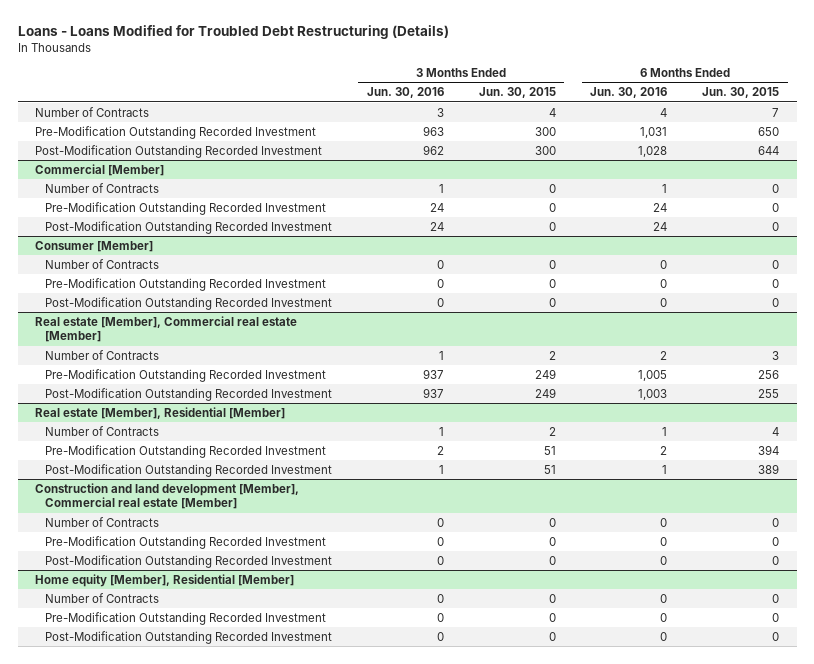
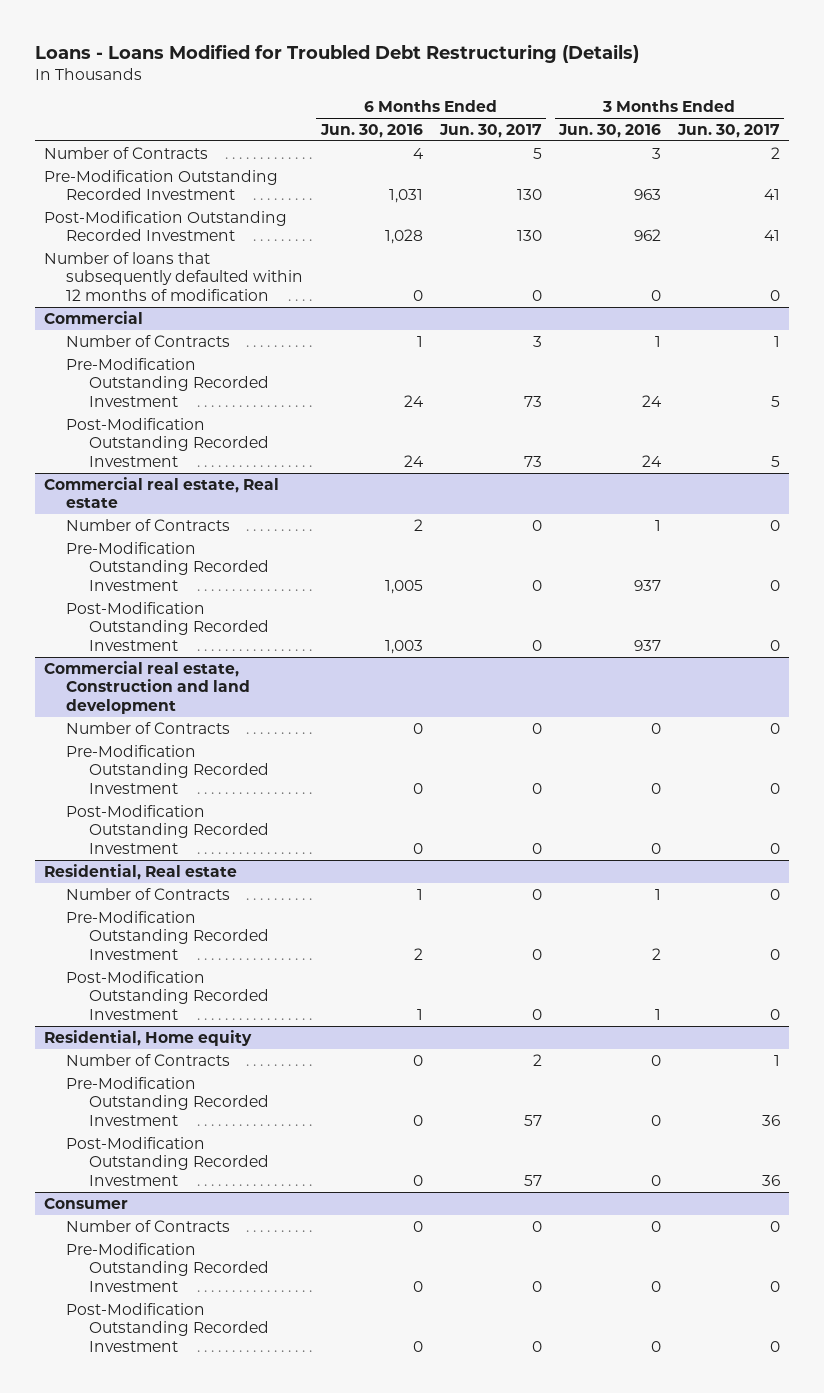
[478,87,556,99] Jun. 30, 2015 -> none
[702,87,780,99] Jun. 30, 2015 -> none
none -> [438,123,542,138] Jun. 30, 2017
none -> [677,123,781,138] Jun. 30, 2017
none -> [43,251,304,301] Number of loans that subsequently defaulted within 12 months of modification
[35,163,165,176] Commercial [Member] -> [43,310,143,324] Commercial
[35,240,154,252] Consumer [Member] -> none
[45,258,160,269] Number of Contracts -> none
[45,277,327,291] Pre-Modification Outstanding Recorded Investment -> none
[45,296,333,310] Post-Modification Outstanding Recorded Investment -> none
[35,315,298,343] Real estate [Member], Commercial real estate [Member] -> [43,476,279,509] Commercial real estate, Real estate
none -> [43,660,251,714] Commercial real estate, Construction and land development
none -> [66,721,231,734] Number of Contracts
none -> [66,744,270,794] Pre-Modification Outstanding Recorded Investment
none -> [66,804,270,854] Post-Modification Outstanding Recorded Investment
[35,406,286,419] Real estate [Member], Residential [Member] -> [43,863,237,880] Residential, Real estate
[35,482,300,510] Construction and land development [Member], Commercial real estate [Member] -> none
none -> [43,1029,252,1046] Residential, Home equity
[35,573,295,587] Home equity [Member], Residential [Member] -> none
none -> [43,1197,128,1209] Consumer

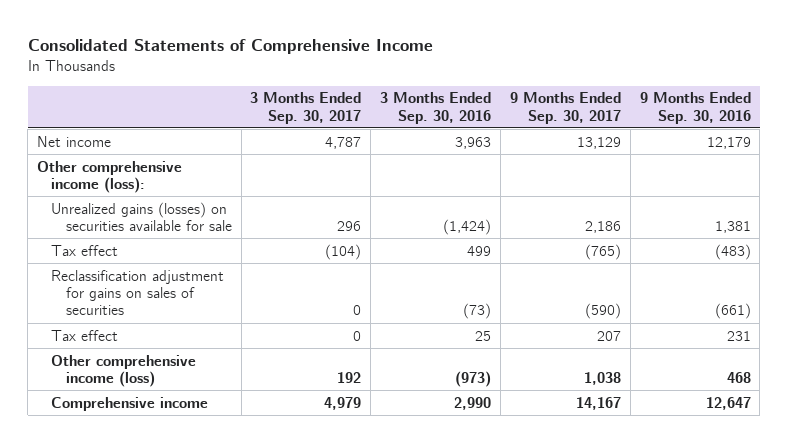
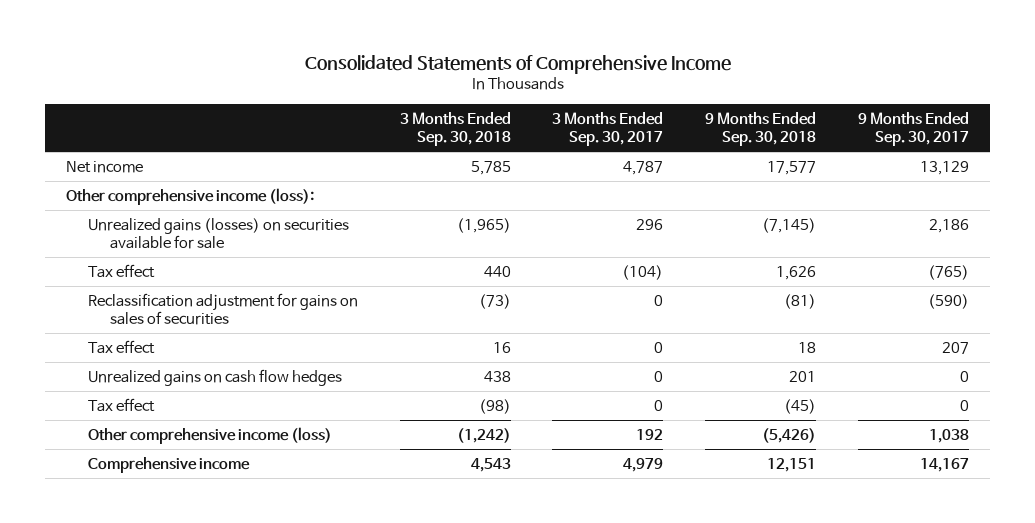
[380,92,492,124] 3 Months Ended Sep. 30, 2016 -> none
[639,92,751,124] 9 Months Ended Sep. 30, 2016 -> none
none -> [399,111,511,147] 3 Months Ended Sep. 30, 2018
none -> [705,111,817,147] 9 Months Ended Sep. 30, 2018
none -> [87,368,342,386] Unrealized gains on cash flow hedges
none -> [87,397,155,412] Tax effect

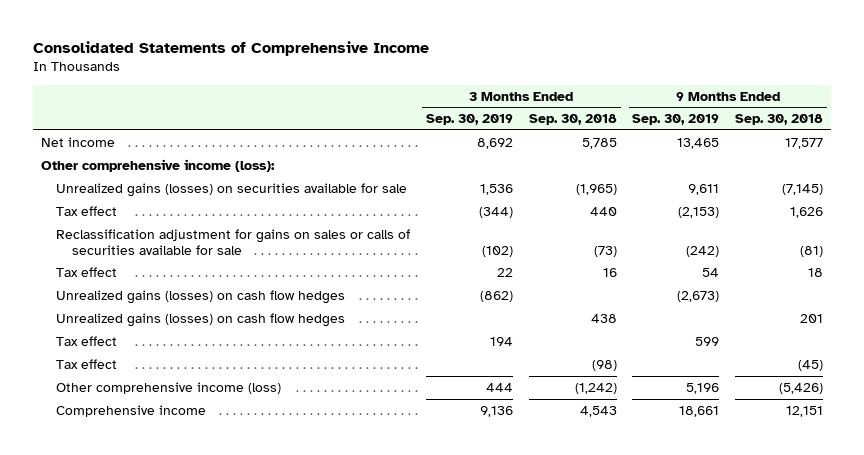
[552,111,664,147] 3 Months Ended Sep. 30, 2017 -> none
[858,111,970,147] 9 Months Ended Sep. 30, 2017 -> none
none -> [426,114,514,126] Sep. 30, 2019
none -> [632,114,720,126] Sep. 30, 2019
[87,292,358,326] Reclassification adjustment for gains on sales of securities -> [56,228,411,255] Reclassification adjustment for gains on sales or calls of securities available for sale
none -> [56,289,346,304] Unrealized gains (losses) on cash flow hedges
[87,368,342,386] Unrealized gains on cash flow hedges -> [56,312,346,327] Unrealized gains (losses) on cash flow hedges
none -> [56,335,118,346] Tax effect

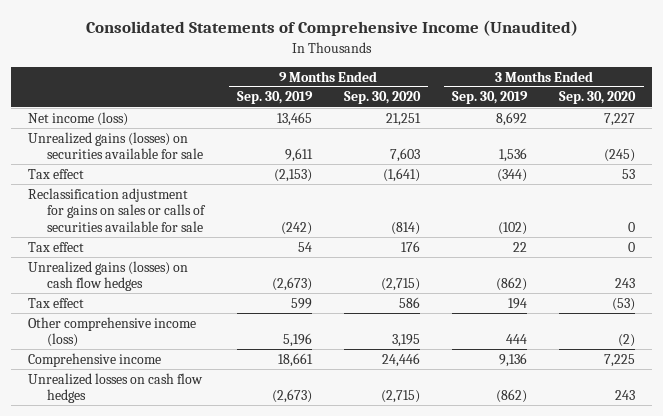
[32,41,429,57] Consolidated Statements of Comprehensive Income -> [85,20,578,37] Consolidated Statements of Comprehensive Income (Unaudited)
[528,114,617,126] Sep. 30, 2018 -> none
[735,114,824,126] Sep. 30, 2018 -> none
none -> [343,91,421,105] Sep. 30, 2020
none -> [559,91,637,105] Sep. 30, 2020
[40,158,275,172] Other comprehensive income (loss): -> none
[40,136,115,147] Net income -> [27,111,128,126] Net income (loss)
[56,312,346,327] Unrealized gains (losses) on cash flow hedges -> none
[56,358,118,369] Tax effect -> none
none -> [27,372,203,404] Unrealized losses on cash flow hedges

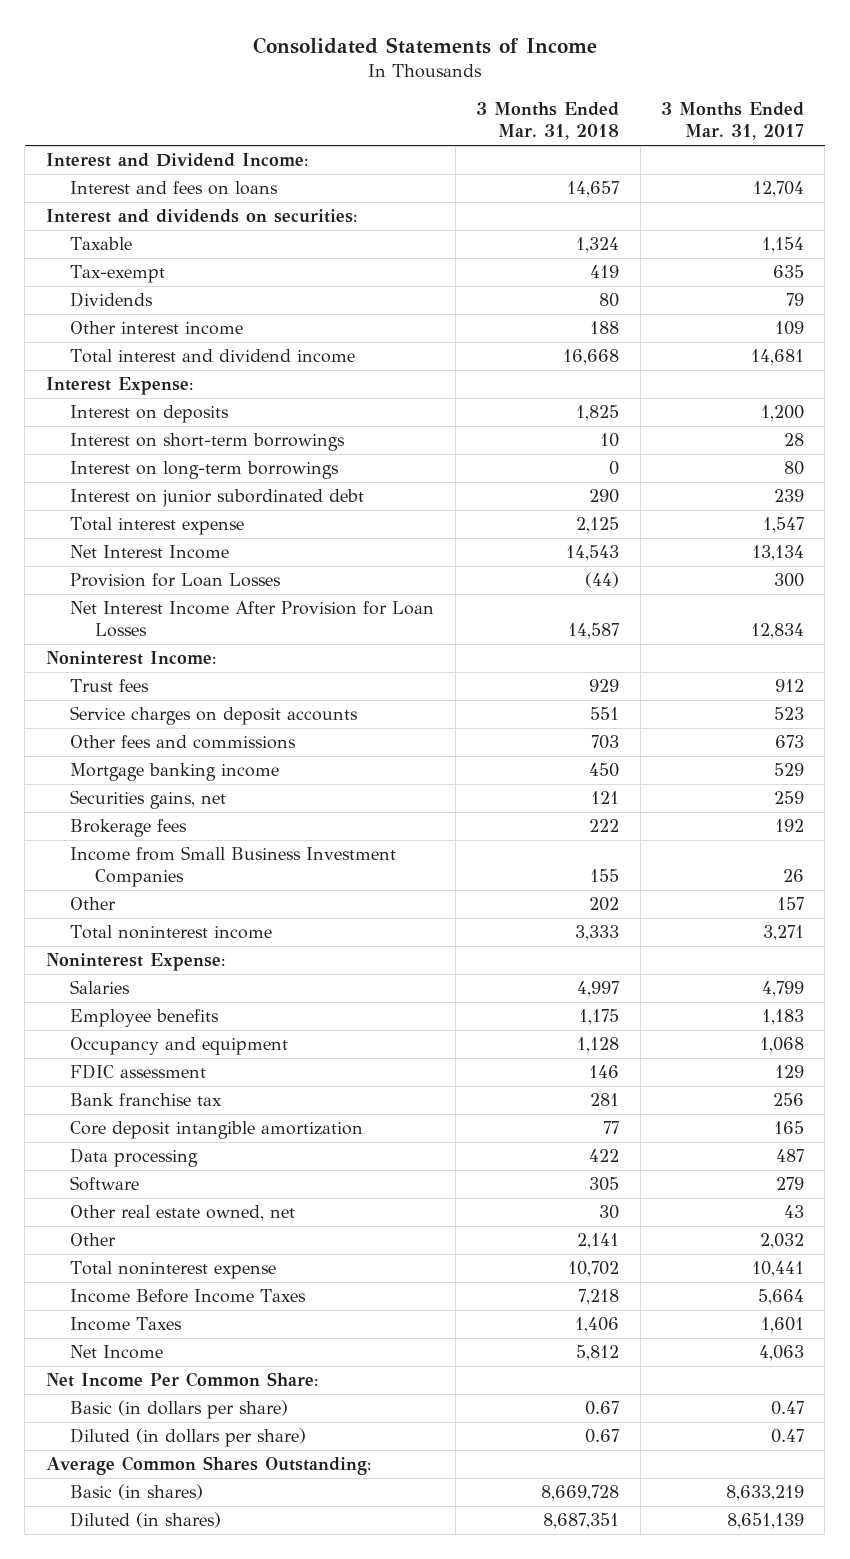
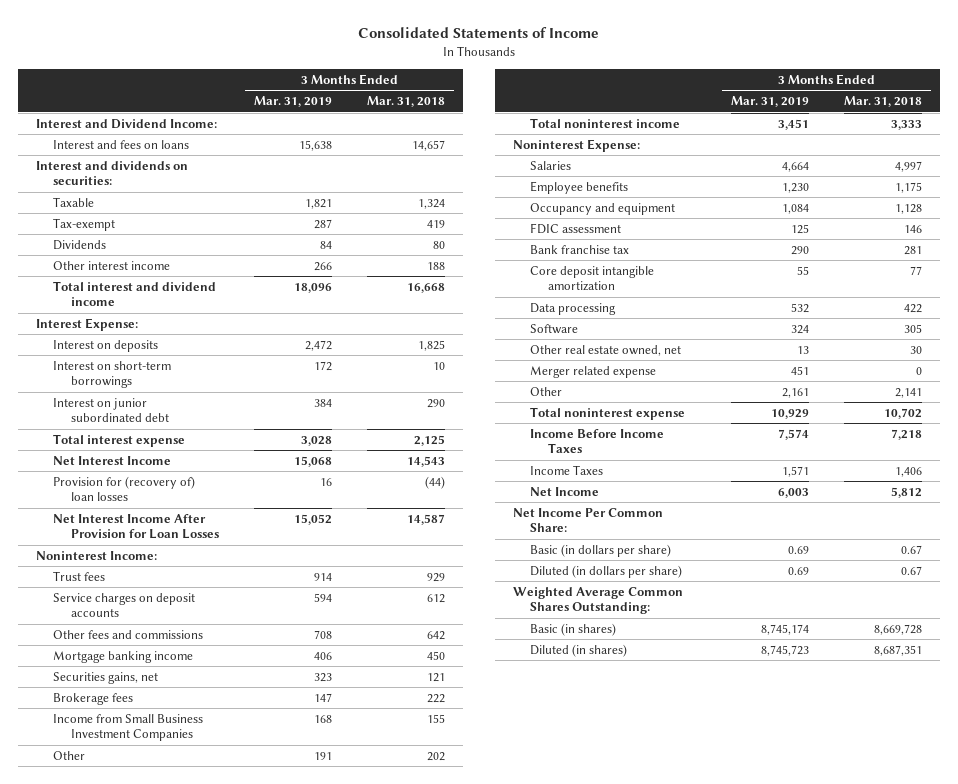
[661,102,805,141] 3 Months Ended Mar. 31, 2017 -> none
none -> [254,96,333,108] Mar. 31, 2019
[70,461,340,480] Interest on long-term borrowings -> none
[70,573,282,588] Provision for Loan Losses -> [53,475,196,502] Provision for (recovery of) loan losses
[590,707,620,721] 551 -> [427,593,446,603] 612
[591,735,620,750] 703 -> [427,630,446,640] 642
none -> [530,365,657,378] Merger related expense
[45,1456,371,1476] Average Common Shares Outstanding: -> [512,586,683,615] Weighted Average Common Shares Outstanding:

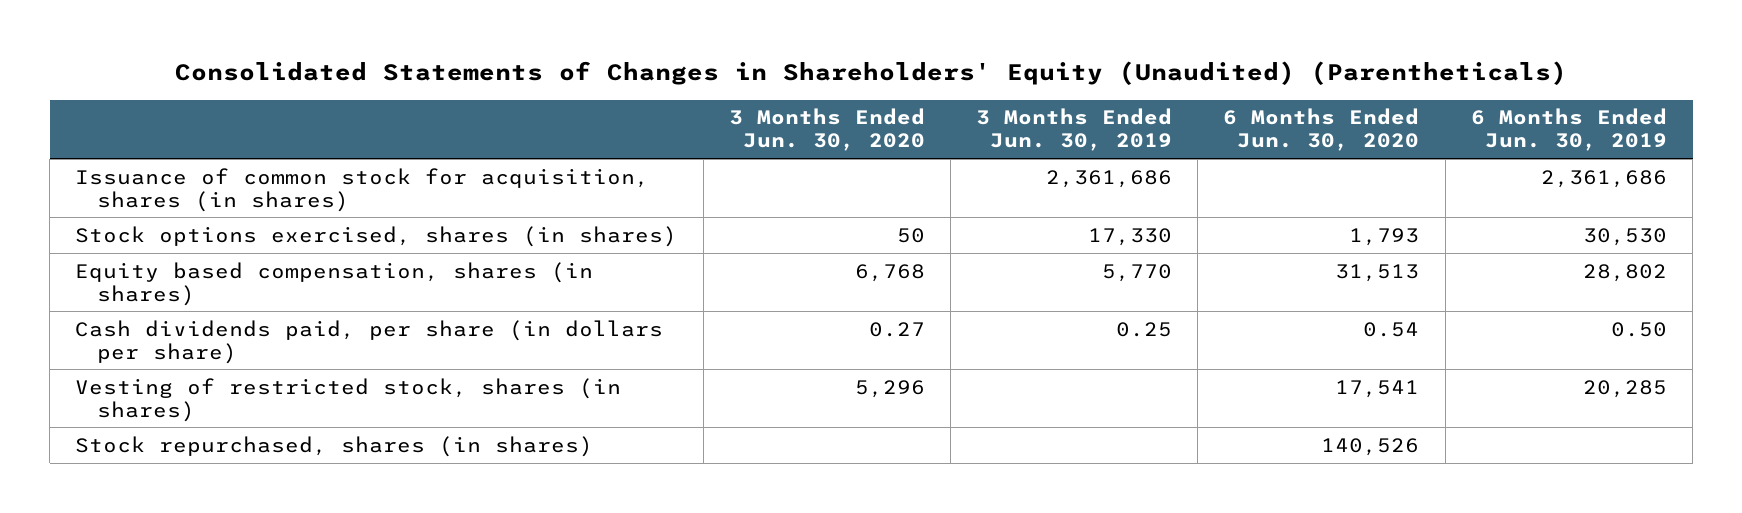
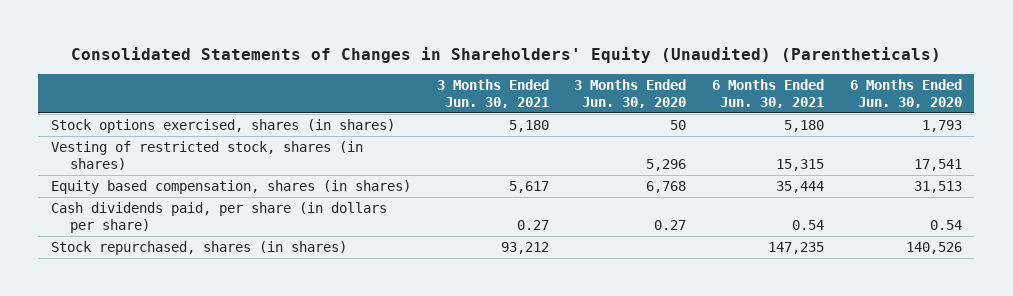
[976,108,1173,152] 3 Months Ended Jun. 30, 2019 -> none
[1470,108,1667,152] 6 Months Ended Jun. 30, 2019 -> none
none -> [436,78,549,108] 3 Months Ended Jun. 30, 2021
none -> [711,78,824,108] 6 Months Ended Jun. 30, 2021
[75,167,650,212] Issuance of common stock for acquisition, shares (in shares) -> none
[75,377,622,422] Vesting of restricted stock, shares (in shares) -> [51,140,364,171] Vesting of restricted stock, shares (in shares)

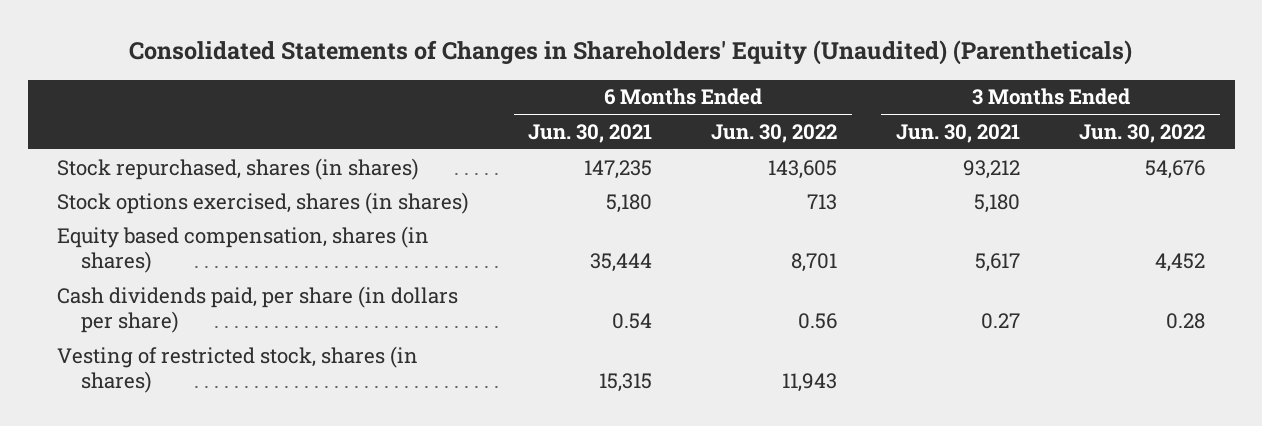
[574,78,687,108] 3 Months Ended Jun. 30, 2020 -> none
[849,78,962,108] 6 Months Ended Jun. 30, 2020 -> none
none -> [711,123,838,143] Jun. 30, 2022
none -> [1079,123,1206,143] Jun. 30, 2022
[51,240,348,255] Stock repurchased, shares (in shares) -> [57,157,420,180] Stock repurchased, shares (in shares)
[51,140,364,171] Vesting of restricted stock, shares (in shares) -> [57,345,419,393] Vesting of restricted stock, shares (in shares)

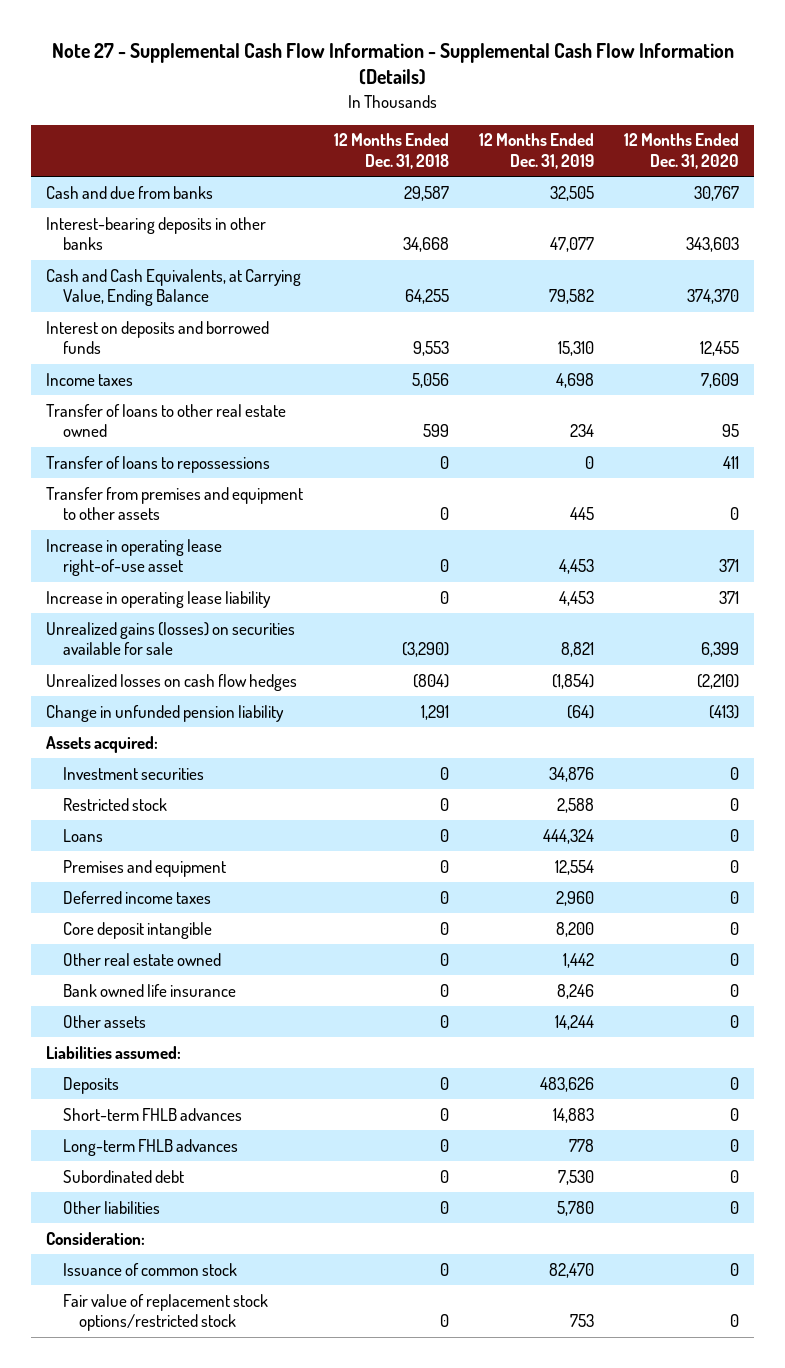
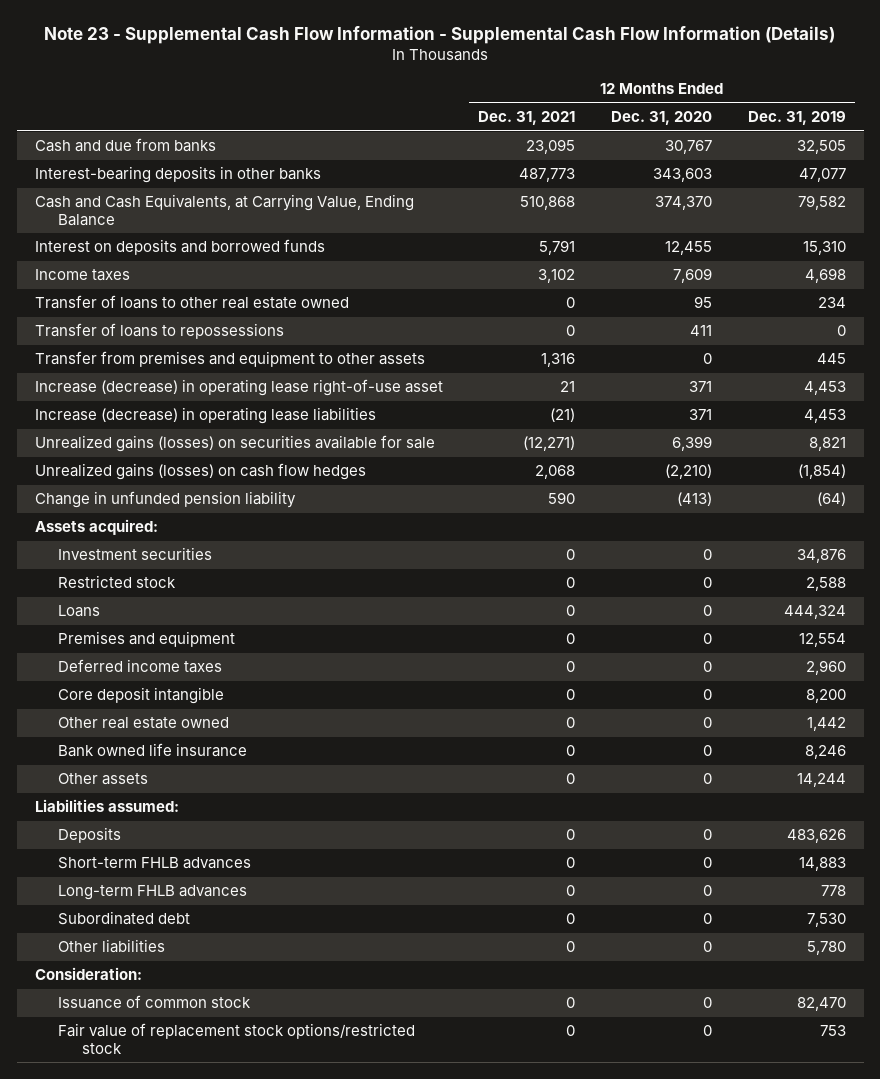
[51,42,734,86] Note 27 - Supplemental Cash Flow Information - Supplemental Cash Flow Information (Details) -> [44,26,836,45] Note 23 - Supplemental Cash Flow Information - Supplemental Cash Flow Information (Details)
[333,133,449,170] 12 Months Ended Dec. 31, 2018 -> none
none -> [478,111,576,126] Dec. 31, 2021
[46,538,223,577] Increase in operating lease right-of-use asset -> [34,379,443,397] Increase (decrease) in operating lease right-of-use asset
[46,590,272,608] Increase in operating lease liability -> [34,407,376,425] Increase (decrease) in operating lease liabilities
[46,673,298,691] Unrealized losses on cash flow hedges -> [34,463,366,481] Unrealized gains (losses) on cash flow hedges

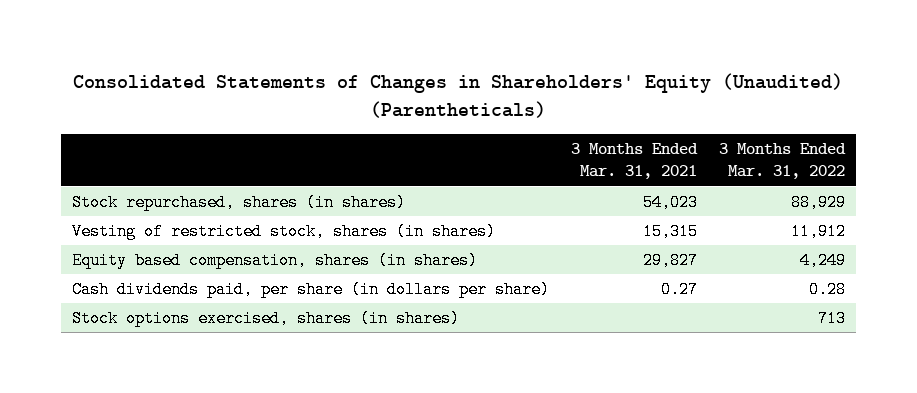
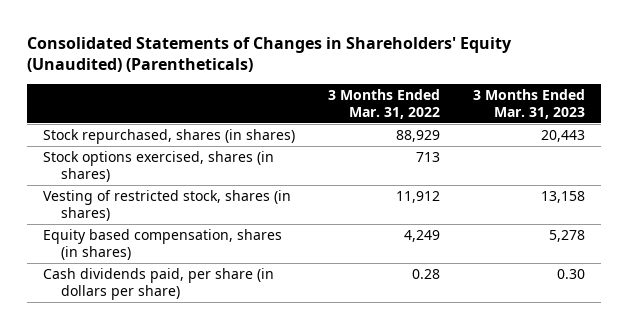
[570,142,698,180] 3 Months Ended Mar. 31, 2021 -> none
none -> [472,88,585,119] 3 Months Ended Mar. 31, 2023
[71,310,460,328] Stock options exercised, shares (in shares) -> [43,150,275,182] Stock options exercised, shares (in shares)

